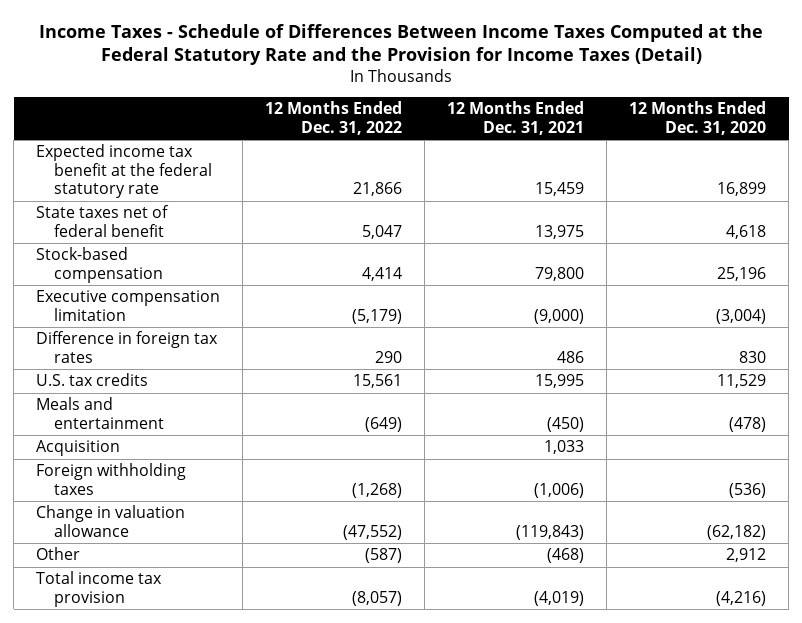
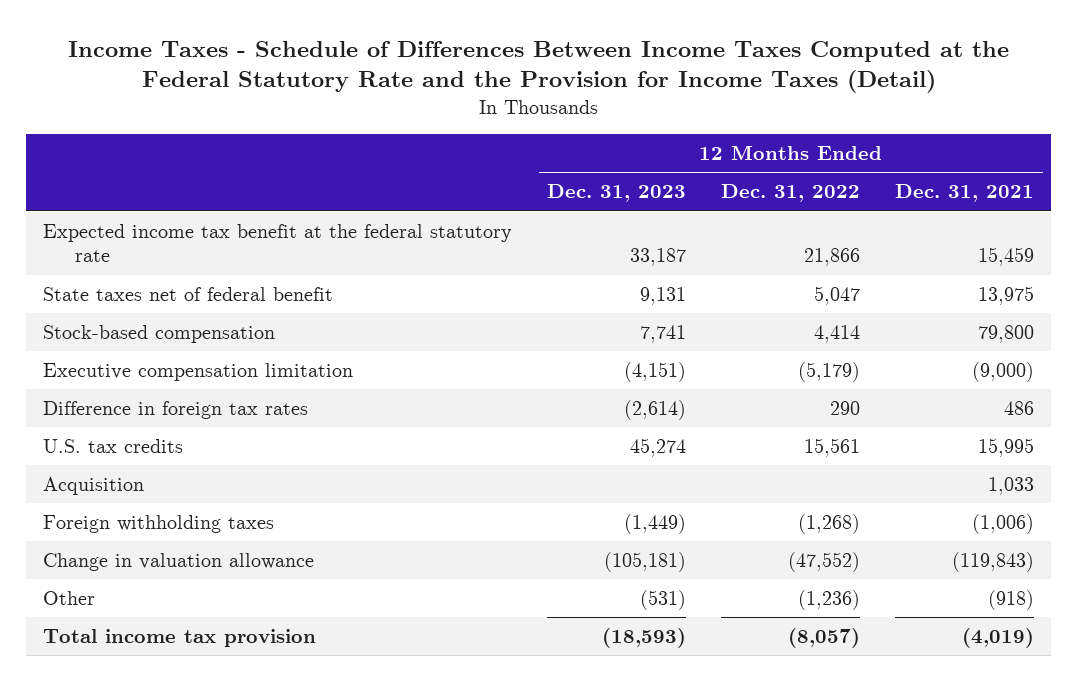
[629,101,767,135] 12 Months Ended Dec. 31, 2020 -> none
none -> [547,184,687,203] Dec. 31, 2023
[36,397,164,429] Meals and entertainment -> none
[365,548,403,564] (587) -> [798,589,861,610] (1,236)
[547,548,585,564] (468) -> [988,589,1035,610] (918)

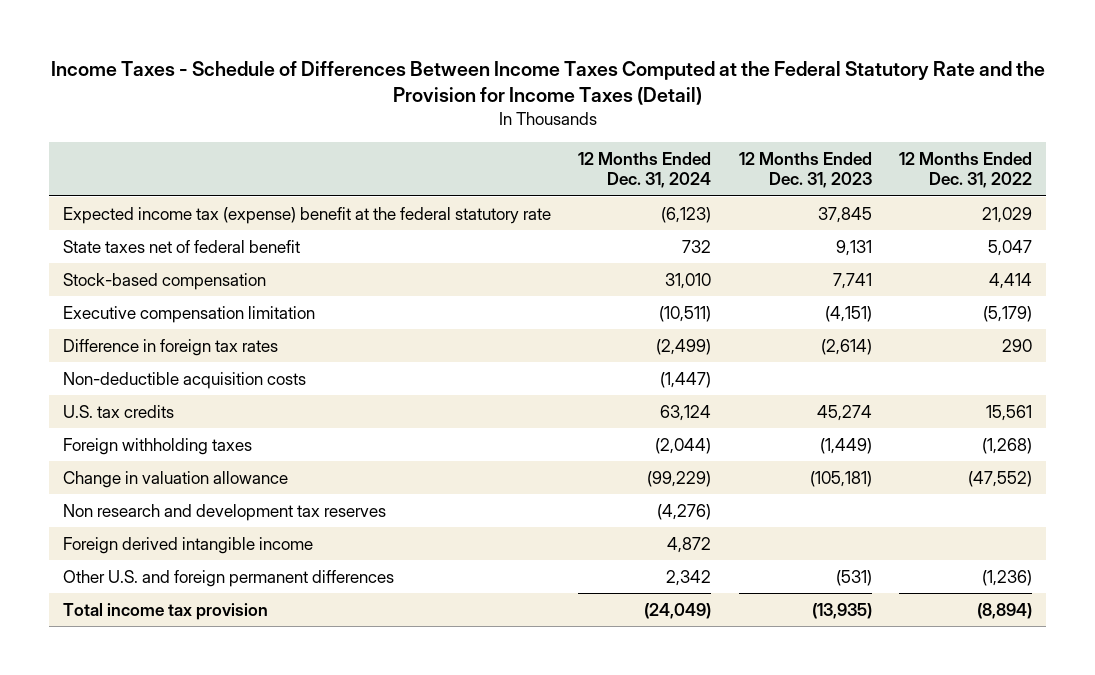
[895,184,1035,203] Dec. 31, 2021 -> none
none -> [578,152,712,189] 12 Months Ended Dec. 31, 2024
[43,223,513,263] Expected income tax benefit at the federal statutory rate -> [63,206,552,224] Expected income tax (expense) benefit at the federal statutory rate
[630,248,687,267] 33,187 -> [817,206,872,223] 37,845
[804,248,861,267] 21,866 -> [982,206,1033,223] 21,029
none -> [63,371,307,389] Non-deductible acquisition costs
[43,476,145,495] Acquisition -> none
none -> [63,503,387,521] Non research and development tax reserves
none -> [63,536,314,554] Foreign derived intangible income
[43,590,96,605] Other -> [63,569,395,587] Other U.S. and foreign permanent differences
[602,627,687,648] (18,593) -> [811,602,872,619] (13,935)
[788,627,861,648] (8,057) -> [977,602,1033,619] (8,894)

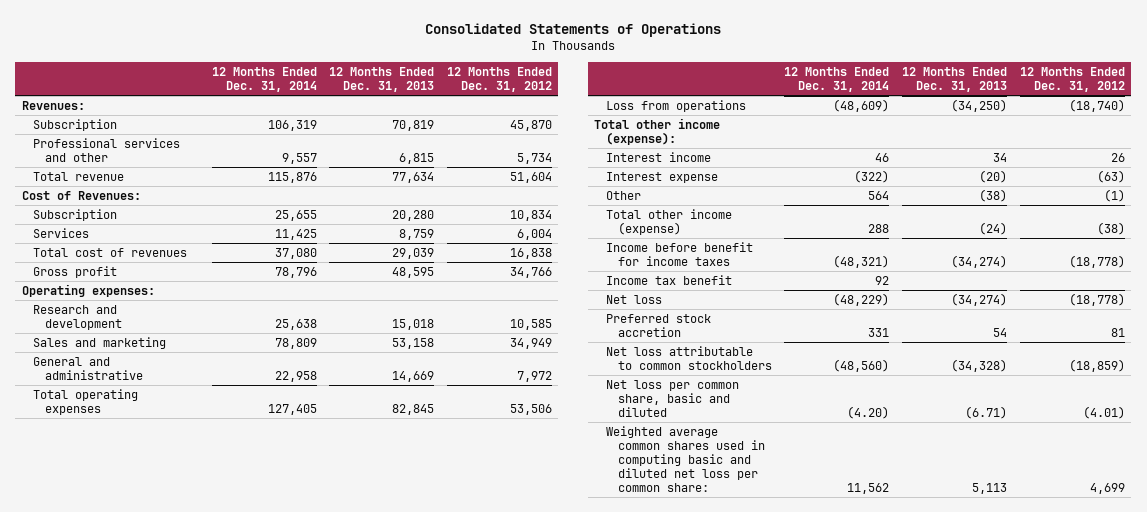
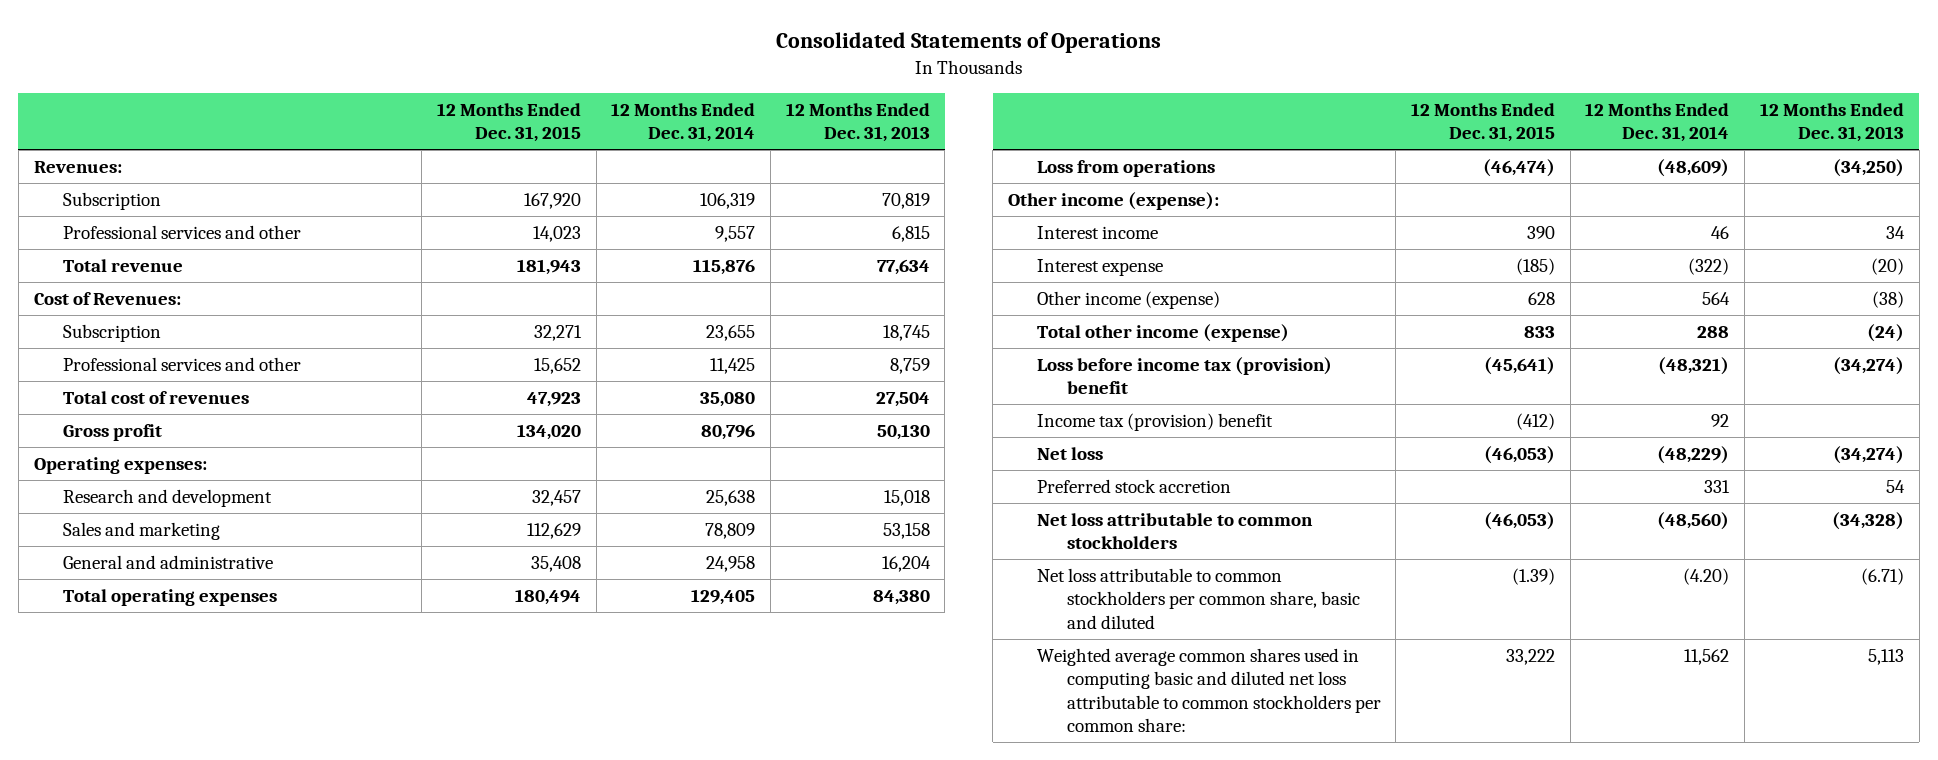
[447,66,553,92] 12 Months Ended Dec. 31, 2012 -> none
none -> [436,102,581,143] 12 Months Ended Dec. 31, 2015
[274,209,317,221] 25,655 -> [706,325,756,342] 23,655
[392,209,435,221] 20,280 -> [882,325,930,342] 18,745
[33,227,90,238] Services -> [63,357,302,372] Professional services and other
[274,247,317,259] 37,080 -> [700,392,756,408] 35,080
[392,247,435,259] 29,039 -> [875,392,930,408] 27,504
[274,266,317,278] 78,796 -> [701,424,756,441] 80,796
[392,266,435,278] 48,595 -> [876,424,930,441] 50,130
[274,370,317,382] 22,958 -> [706,556,756,573] 24,958
[392,370,435,382] 14,669 -> [881,556,931,573] 16,204
[267,403,317,415] 127,405 -> [691,589,756,606] 129,405
[392,403,435,415] 82,845 -> [872,590,930,606] 84,380
[594,117,721,145] Total other income (expense): -> [1007,192,1219,211] Other income (expense):
[606,190,642,200] Other -> [1037,291,1221,310] Other income (expense)
[606,241,754,266] Income before benefit for income taxes -> [1037,357,1333,395] Loss before income tax (provision) benefit
[606,274,733,285] Income tax benefit -> [1037,413,1274,432] Income tax (provision) benefit
[606,379,740,417] Net loss per common share, basic and diluted -> [1037,568,1360,629] Net loss attributable to common stockholders per common share, basic and diluted
[606,425,765,492] Weighted average common shares used in computing basic and diluted net loss per common share: -> [1037,648,1381,732] Weighted average common shares used in computing basic and diluted net loss attributable to common stockholders per common share:

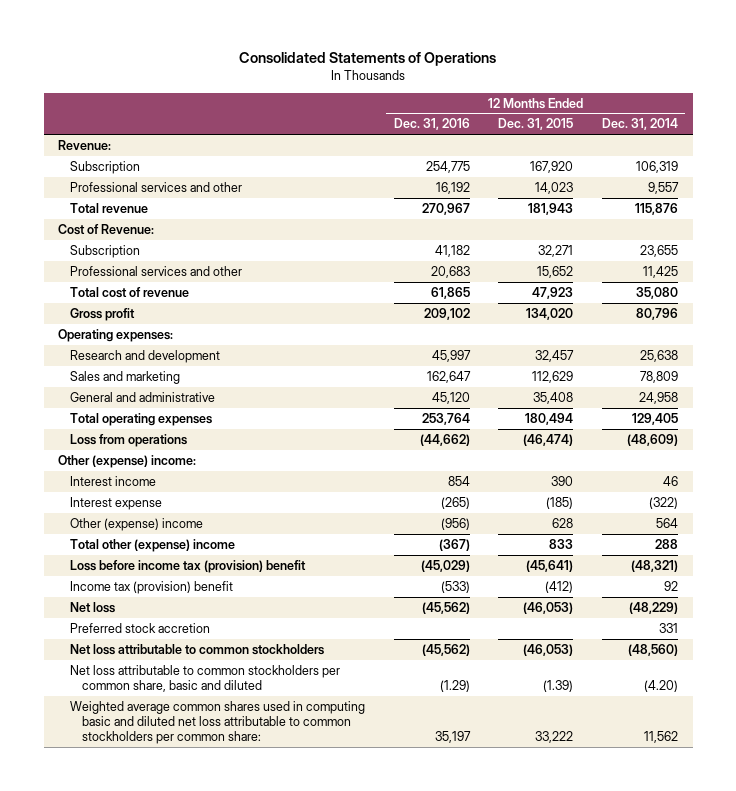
[785,102,930,143] 12 Months Ended Dec. 31, 2013 -> none
none -> [393,118,470,131] Dec. 31, 2016
[33,161,122,174] Revenues: -> [58,140,112,151] Revenue:
[33,292,181,306] Cost of Revenues: -> [58,224,155,236] Cost of Revenue:
[63,391,250,405] Total cost of revenues -> [69,287,189,299] Total cost of revenue
[1007,192,1219,211] Other income (expense): -> [58,455,197,469] Other (expense) income:
[1037,291,1221,310] Other income (expense) -> [69,518,203,532] Other (expense) income
[1037,324,1290,343] Total other income (expense) -> [69,539,235,553] Total other (expense) income

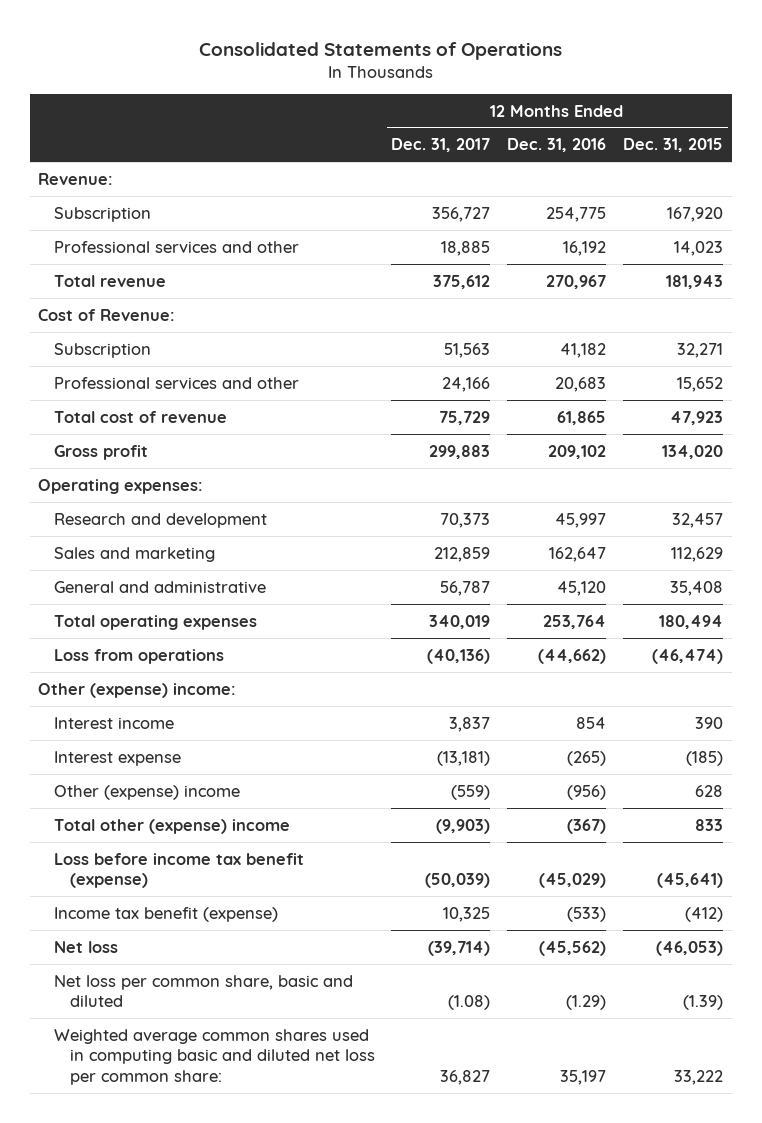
[602,118,679,131] Dec. 31, 2014 -> none
none -> [391,138,491,153] Dec. 31, 2017
[69,560,306,574] Loss before income tax (provision) benefit -> [54,852,305,889] Loss before income tax benefit (expense)
[69,581,233,595] Income tax (provision) benefit -> [54,906,279,922] Income tax benefit (expense)
[69,623,210,634] Preferred stock accretion -> none
[69,644,324,656] Net loss attributable to common stockholders -> none
[69,665,340,693] Net loss attributable to common stockholders per common share, basic and diluted -> [54,974,354,1008] Net loss per common share, basic and diluted
[69,701,365,745] Weighted average common shares used in computing basic and diluted net loss attributable to common stockholders per common share: -> [54,1028,375,1086] Weighted average common shares used in computing basic and diluted net loss per common share:

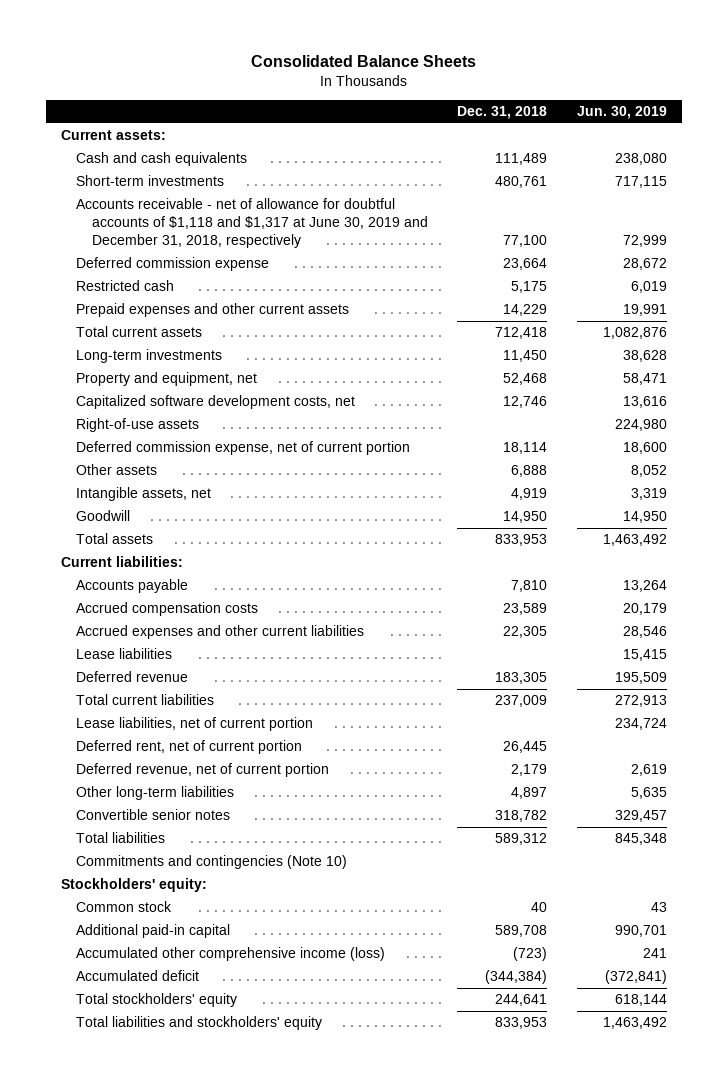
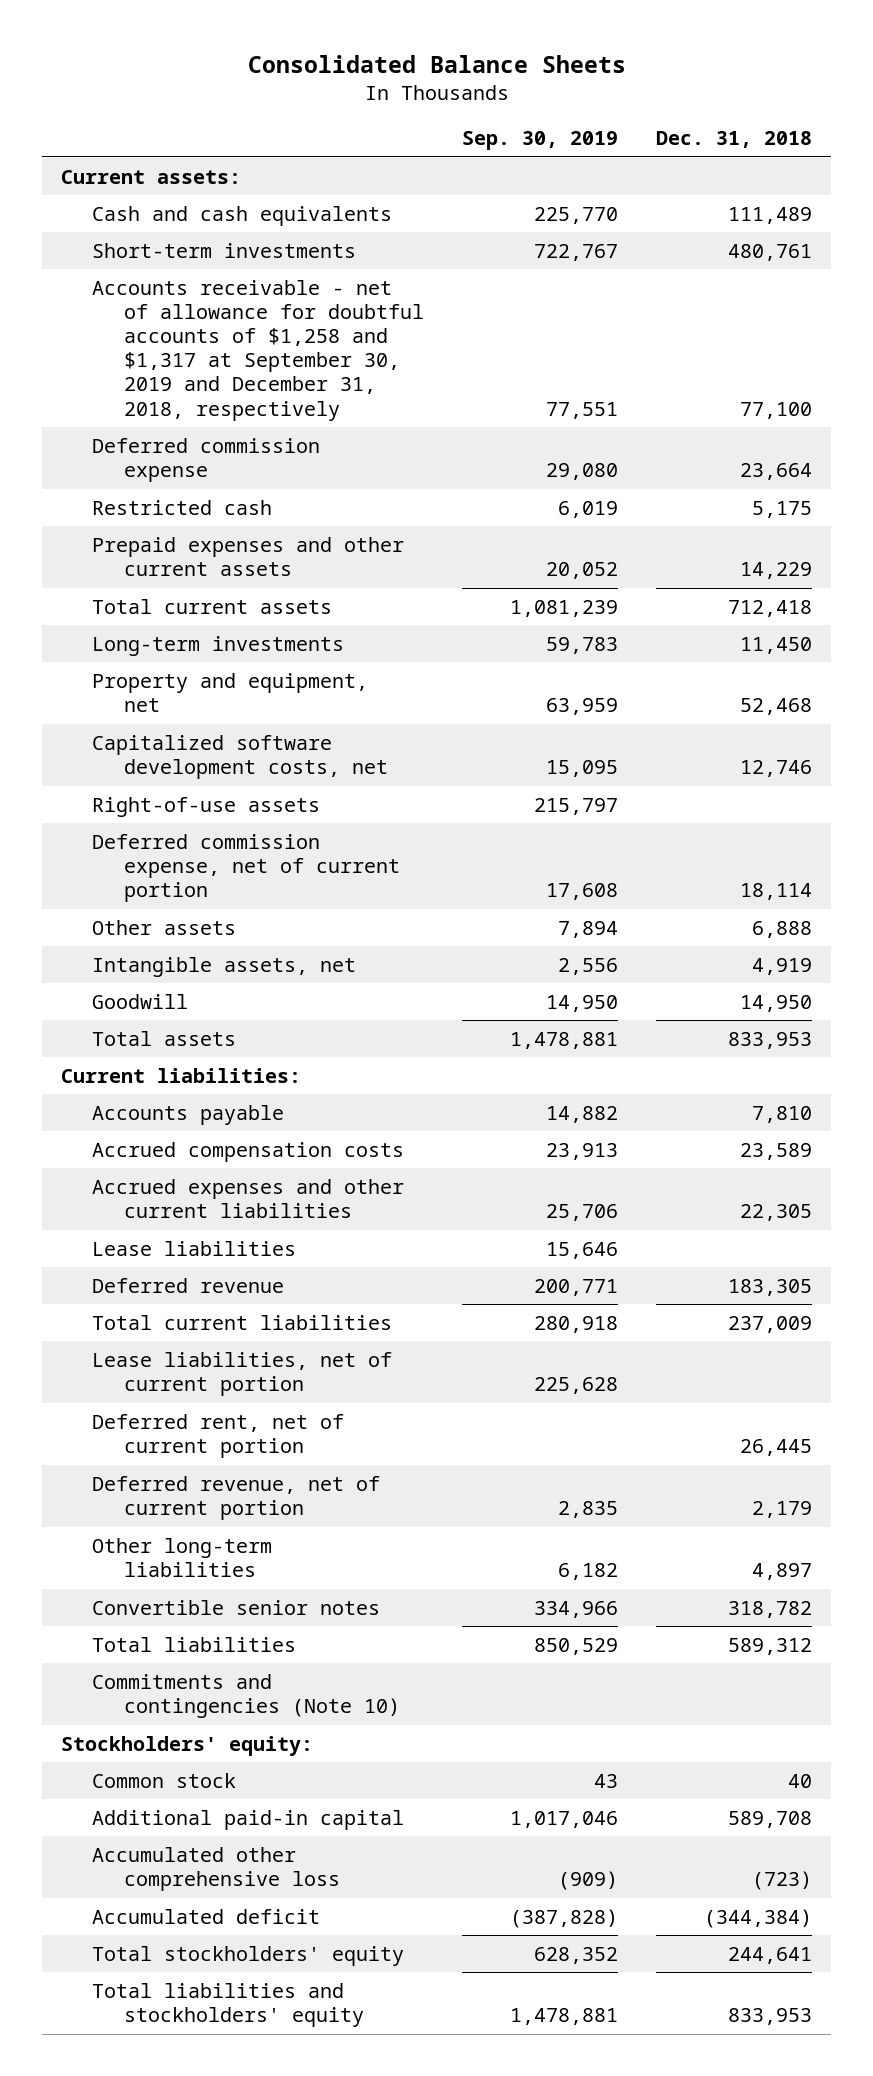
[576,106,667,120] Jun. 30, 2019 -> none
none -> [461,131,618,151] Sep. 30, 2019
[76,198,428,248] Accounts receivable - net of allowance for doubtful accounts of $1,118 and $1,317 at June 30, 2019 and December 31, 2018, respectively -> [92,279,424,421] Accounts receivable - net of allowance for doubtful accounts of $1,258 and $1,317 at September 30, 2019 and December 31, 2018, respectively
[76,947,386,962] Accumulated other comprehensive income (loss) -> [92,1846,340,1892] Accumulated other comprehensive loss

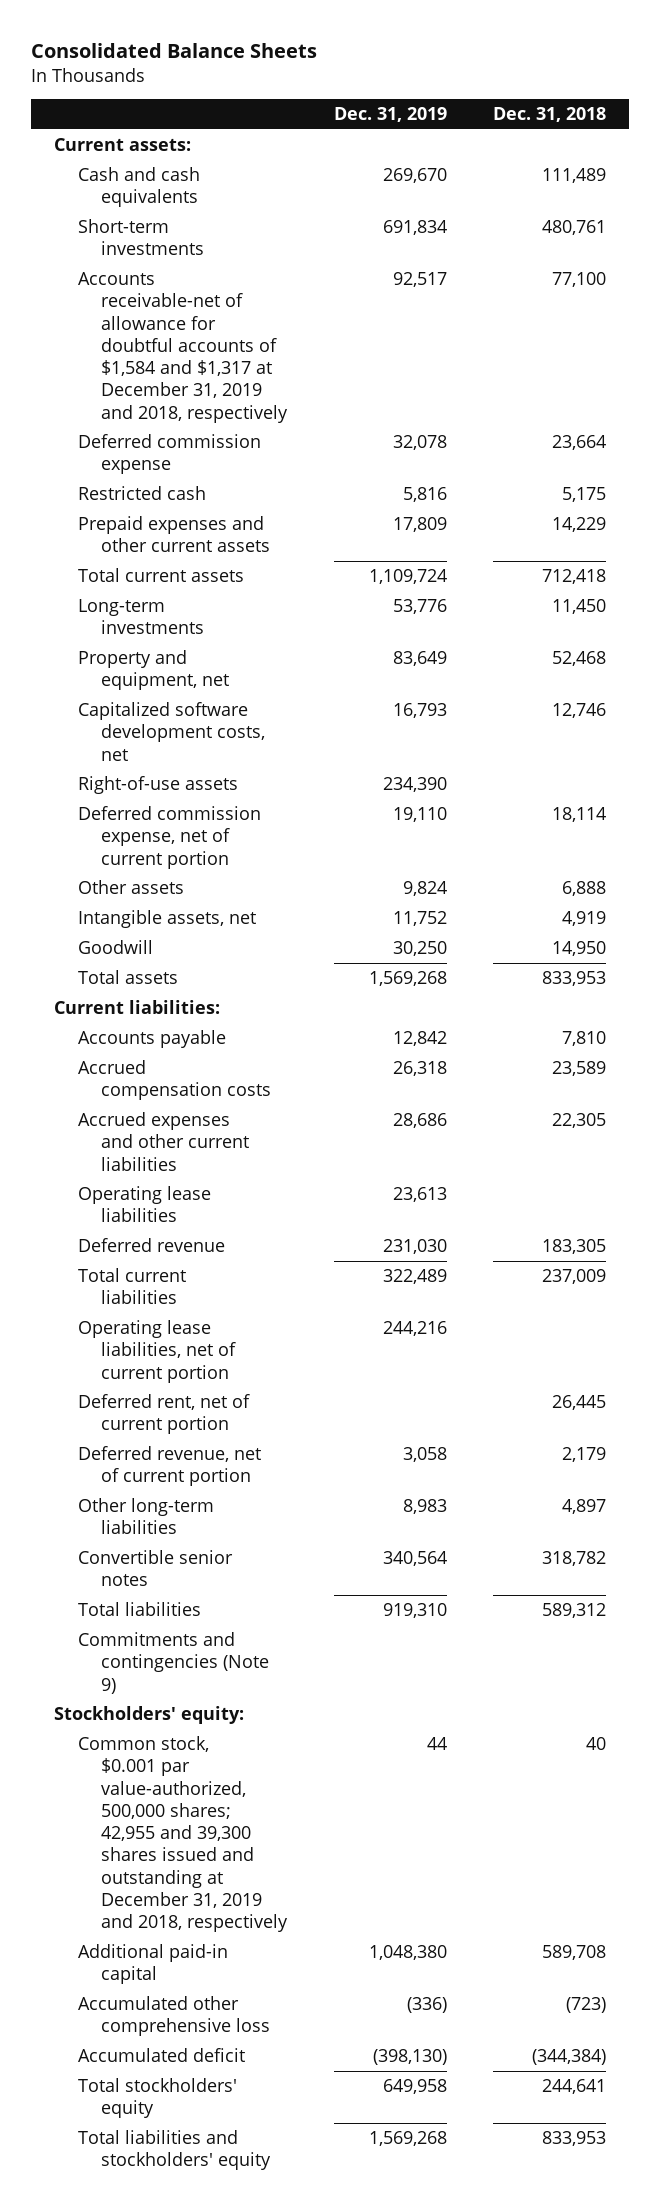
[461,131,618,151] Sep. 30, 2019 -> none
none -> [333,107,447,123] Dec. 31, 2019
[92,279,424,421] Accounts receivable - net of allowance for doubtful accounts of $1,258 and $1,317 at September 30, 2019 and December 31, 2018, respectively -> [77,272,289,423] Accounts receivable-net of allowance for doubtful accounts of $1,584 and $1,317 at December 31, 2019 and 2018, respectively
[92,1240,297,1256] Lease liabilities -> [77,1186,211,1223] Operating lease liabilities
[92,1351,393,1397] Lease liabilities, net of current portion -> [77,1320,237,1383] Operating lease liabilities, net of current portion
[92,1673,400,1719] Commitments and contingencies (Note 10) -> [77,1632,270,1694] Commitments and contingencies (Note 9)
[92,1772,237,1788] Common stock -> [77,1736,289,1933] Common stock, $0.001 par value-authorized, 500,000 shares; 42,955 and 39,300 shares issued and outstanding at December 31, 2019 and 2018, respectively

